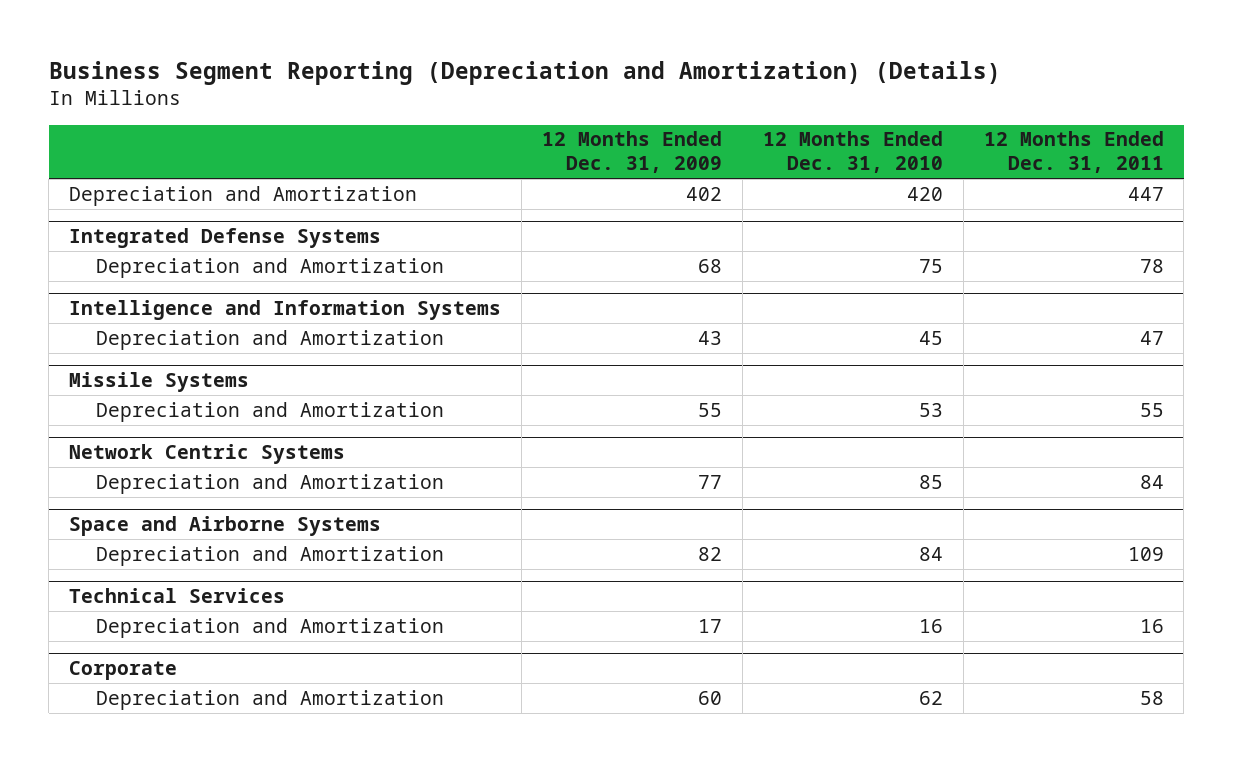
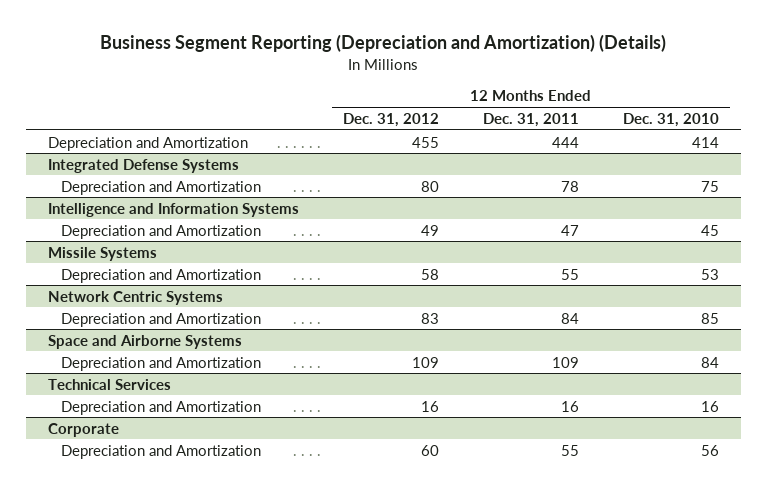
[541,131,722,174] 12 Months Ended Dec. 31, 2009 -> none
none -> [342,112,439,127] Dec. 31, 2012
[906,186,943,201] 420 -> [692,136,720,148] 414
[1127,186,1164,201] 447 -> [551,136,579,148] 444
[918,690,943,705] 62 -> [701,444,720,456] 56
[1139,690,1164,705] 58 -> [560,444,579,456] 55

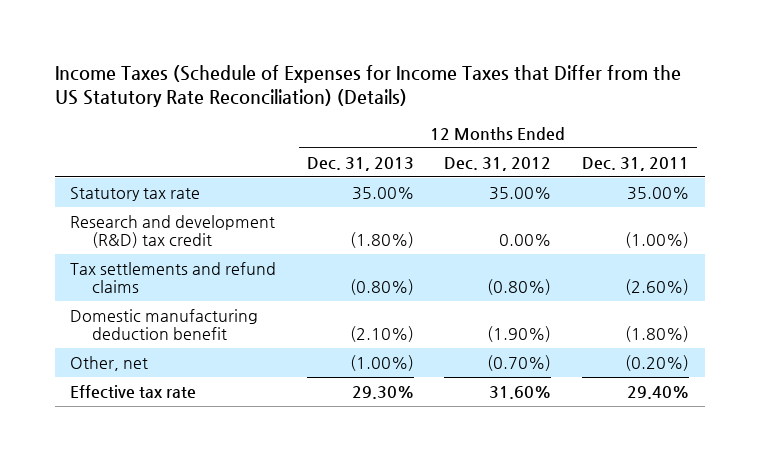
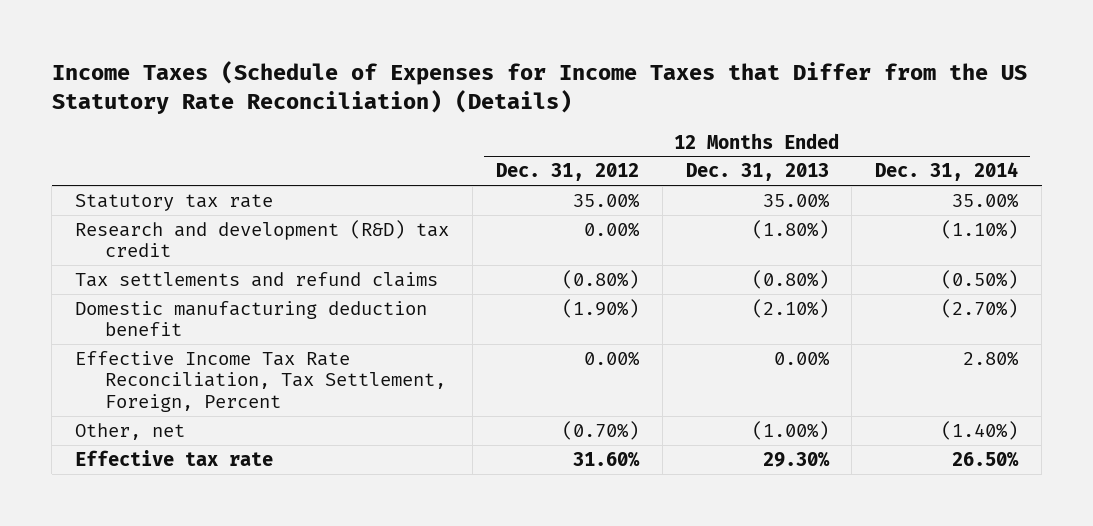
[582,156,690,171] Dec. 31, 2011 -> none
none -> [875,162,1019,182] Dec. 31, 2014
none -> [75,350,446,412] Effective Income Tax Rate Reconciliation, Tax Settlement, Foreign, Percent

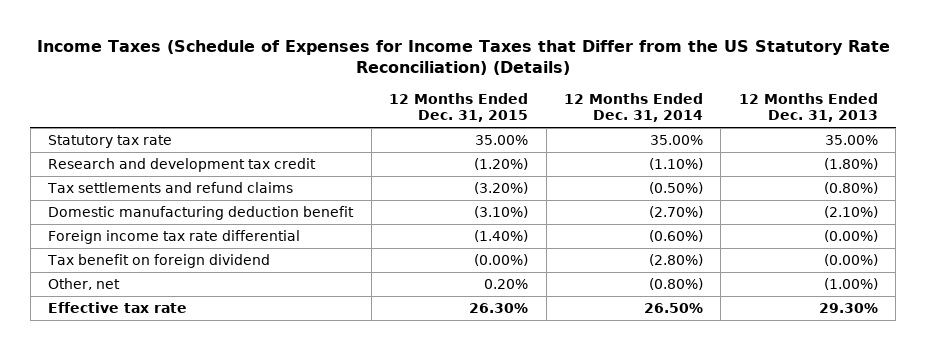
[495,163,639,182] Dec. 31, 2012 -> none
none -> [389,92,529,122] 12 Months Ended Dec. 31, 2015
[75,219,450,258] Research and development (R&D) tax credit -> [48,158,317,173] Research and development tax credit
[75,350,446,412] Effective Income Tax Rate Reconciliation, Tax Settlement, Foreign, Percent -> none
none -> [48,230,301,245] Foreign income tax rate differential
none -> [47,254,271,269] Tax benefit on foreign dividend
[941,420,1019,440] (1.40%) -> [648,278,703,291] (0.80%)

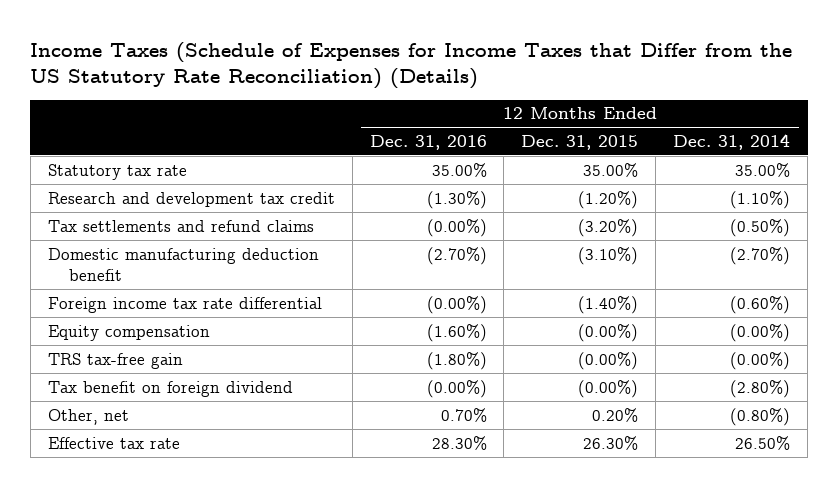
[738,92,878,122] 12 Months Ended Dec. 31, 2013 -> none
none -> [369,134,487,150] Dec. 31, 2016
none -> [47,324,210,341] Equity compensation
none -> [47,352,183,369] TRS tax-free gain

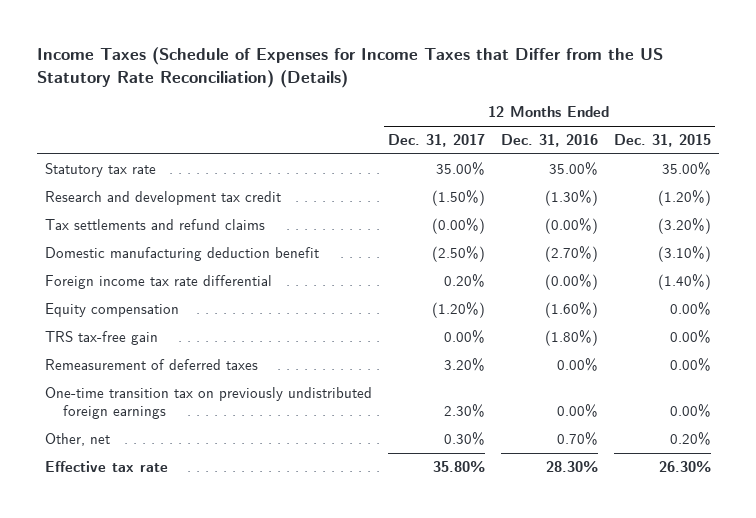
[673,133,791,150] Dec. 31, 2014 -> none
none -> [387,134,485,148] Dec. 31, 2017
[47,380,293,397] Tax benefit on foreign dividend -> none
[578,323,639,342] (0.00%) -> [669,302,711,316] 0.00%
[578,351,639,370] (0.00%) -> [669,330,711,344] 0.00%
none -> [44,359,258,371] Remeasurement of deferred taxes
none -> [44,387,372,420] One-time transition tax on previously undistributed foreign earnings

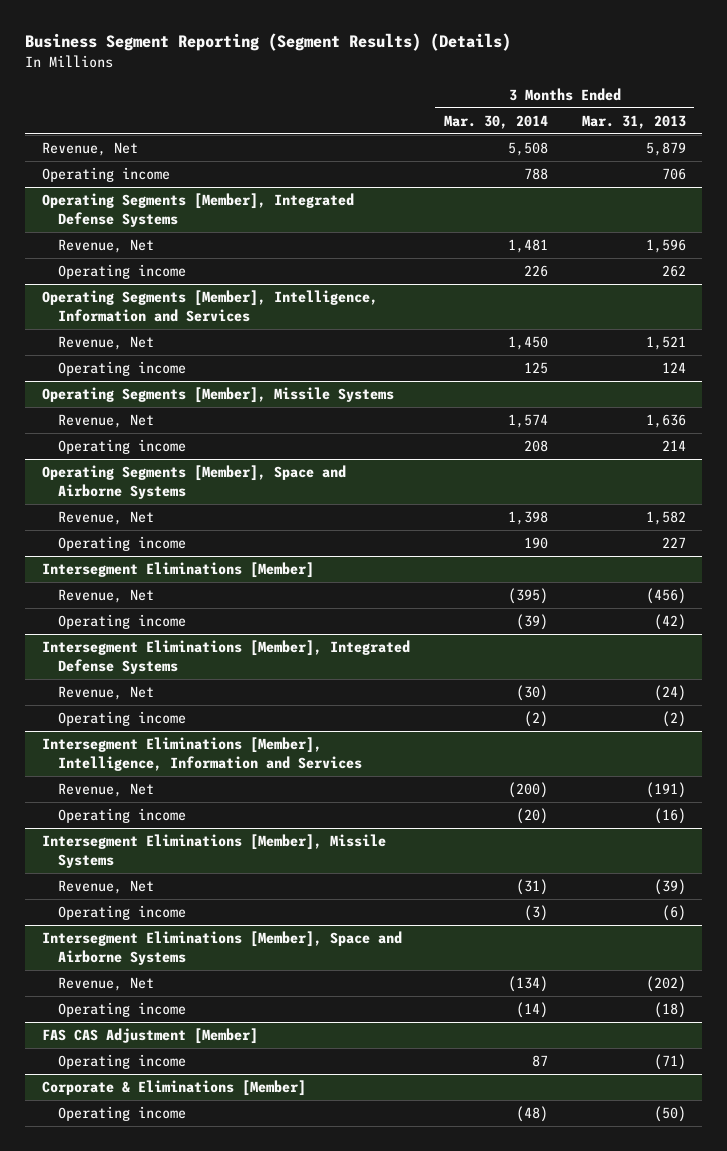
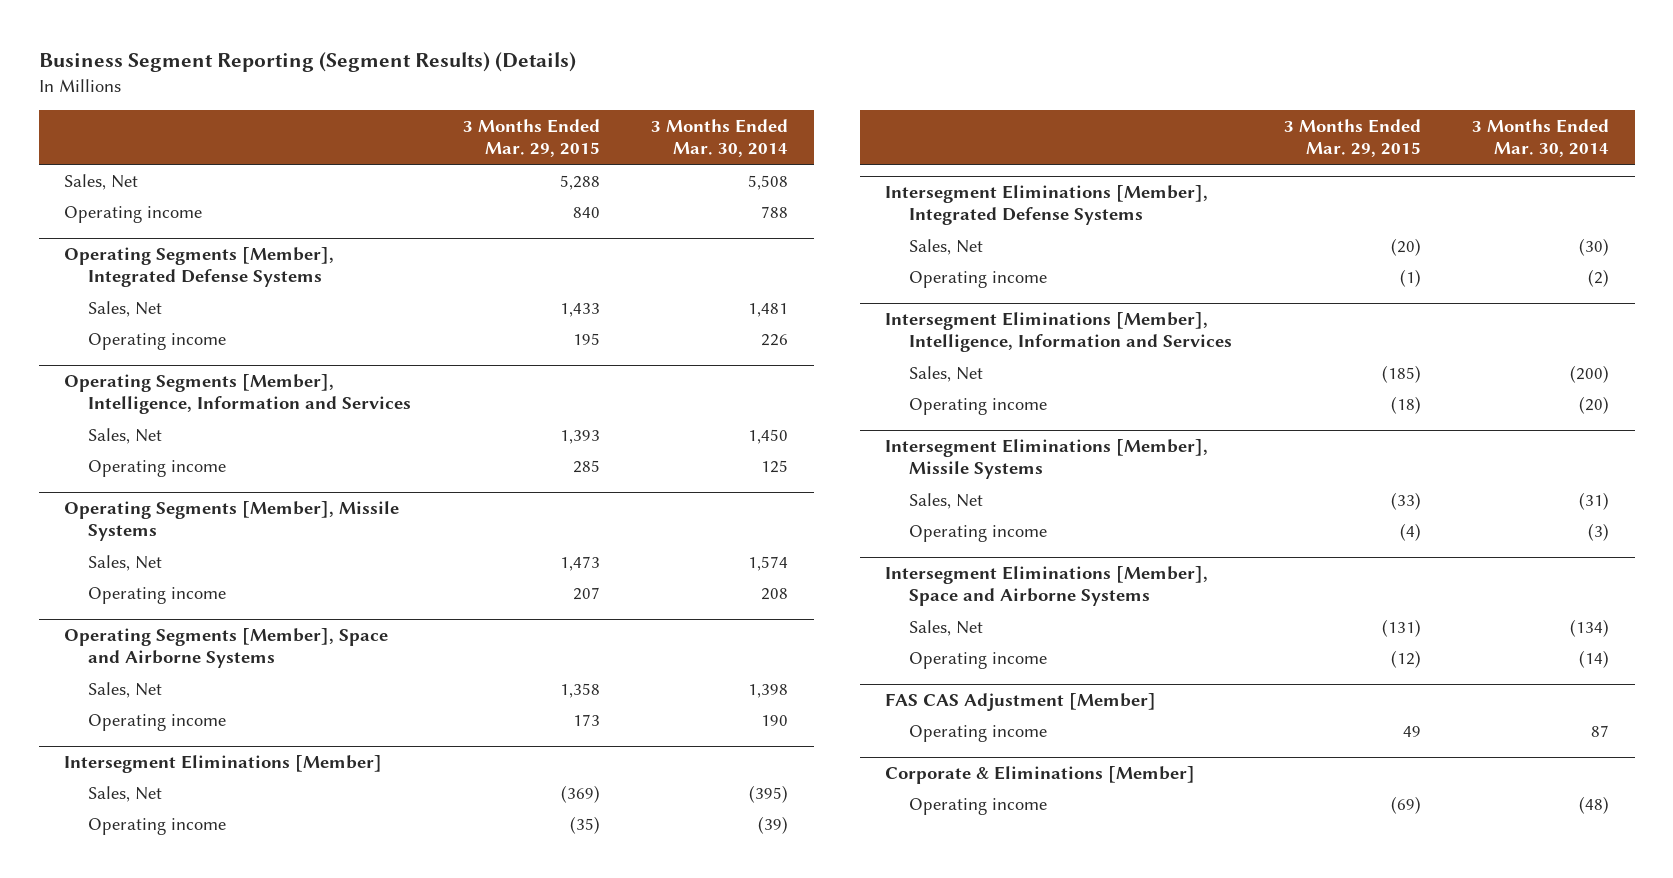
[581,114,686,129] Mar. 31, 2013 -> none
none -> [462,119,600,158] 3 Months Ended Mar. 29, 2015
[41,142,138,157] Revenue, Net -> [64,173,139,190] Sales, Net
[58,239,155,254] Revenue, Net -> [88,300,163,317] Sales, Net
[58,336,155,351] Revenue, Net -> [88,427,163,444] Sales, Net
[58,414,155,429] Revenue, Net -> [88,554,163,571] Sales, Net
[58,511,155,526] Revenue, Net -> [88,681,163,698] Sales, Net
[58,589,155,604] Revenue, Net -> [88,785,163,802] Sales, Net
[58,686,155,701] Revenue, Net -> [909,238,984,255] Sales, Net
[58,783,155,798] Revenue, Net -> [909,365,984,382] Sales, Net
[58,880,155,895] Revenue, Net -> [909,492,984,509] Sales, Net
[58,977,155,992] Revenue, Net -> [909,619,984,636] Sales, Net

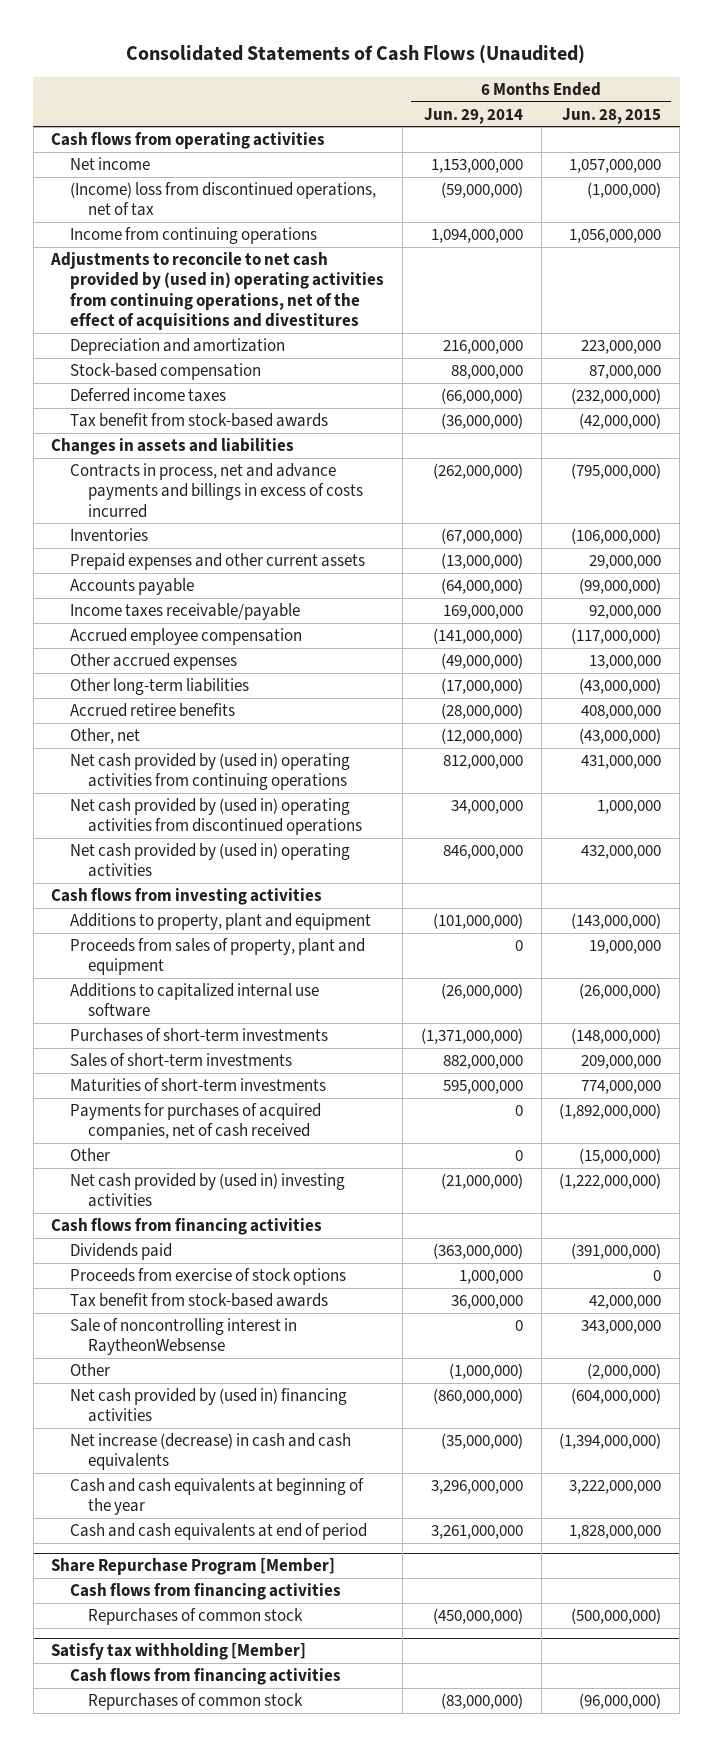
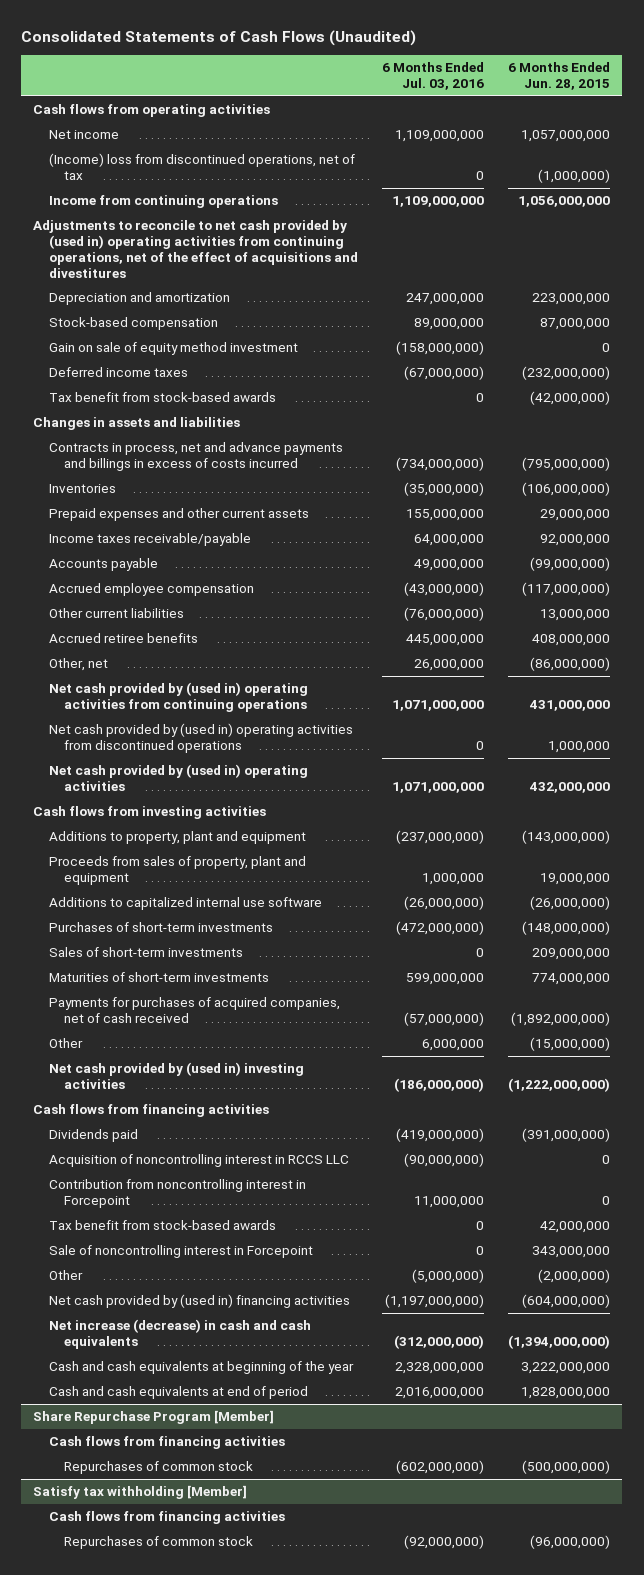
[423,107,523,124] Jun. 29, 2014 -> none
none -> [381,62,484,91] 6 Months Ended Jul. 03, 2016
none -> [48,342,298,356] Gain on sale of equity method investment
[69,578,194,596] Accounts payable -> [48,558,158,572] Accounts payable
[69,678,249,696] Other long-term liabilities -> none
[69,653,237,671] Other accrued expenses -> [48,608,184,619] Other current liabilities
[579,728,662,745] (43,000,000) -> [530,657,611,672] (86,000,000)
[69,1268,346,1286] Proceeds from exercise of stock options -> none
none -> [48,1154,349,1168] Acquisition of noncontrolling interest in RCCS LLC
none -> [48,1179,306,1208] Contribution from noncontrolling interest in Forcepoint
[69,1318,297,1356] Sale of noncontrolling interest in RaytheonWebsense -> [48,1245,313,1259] Sale of noncontrolling interest in Forcepoint

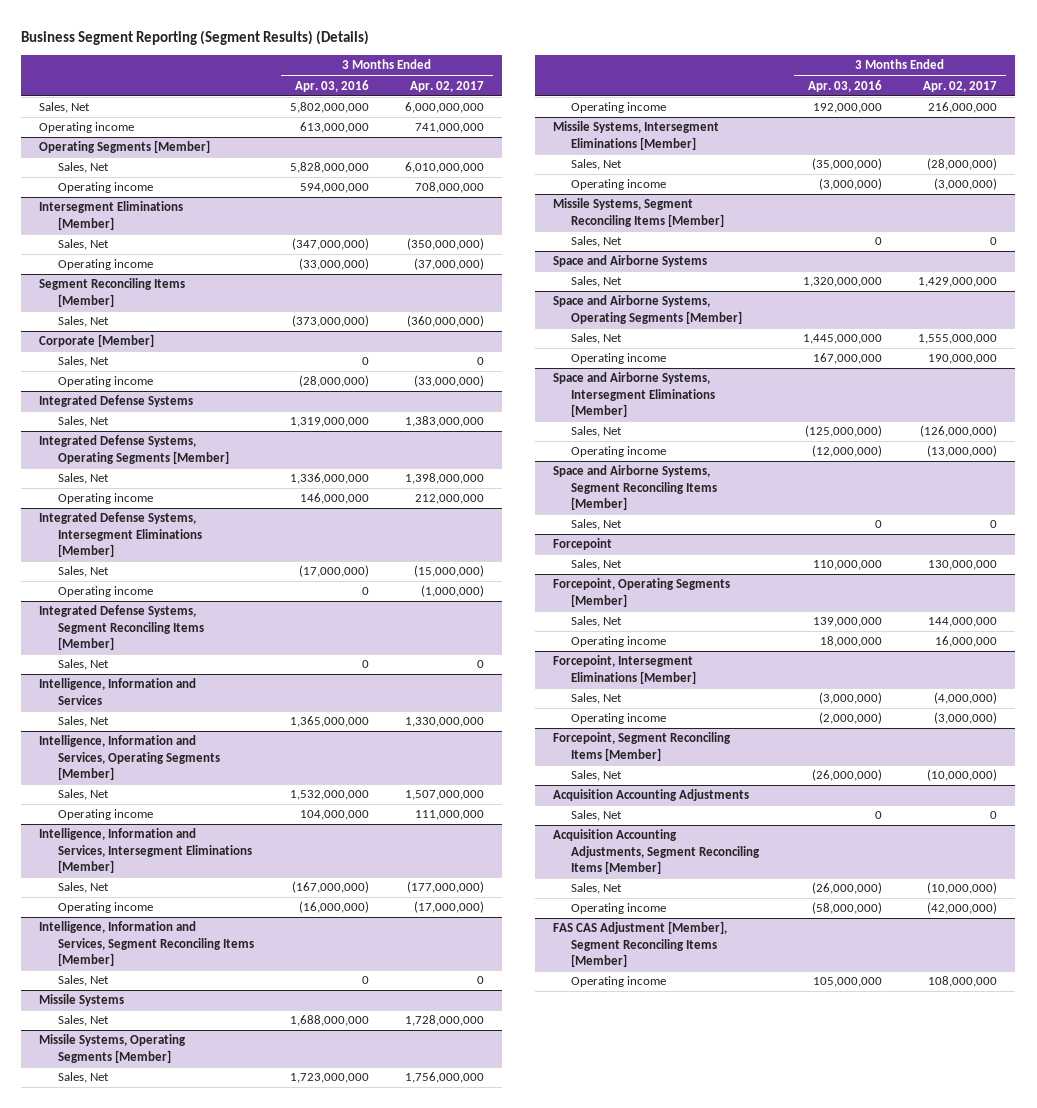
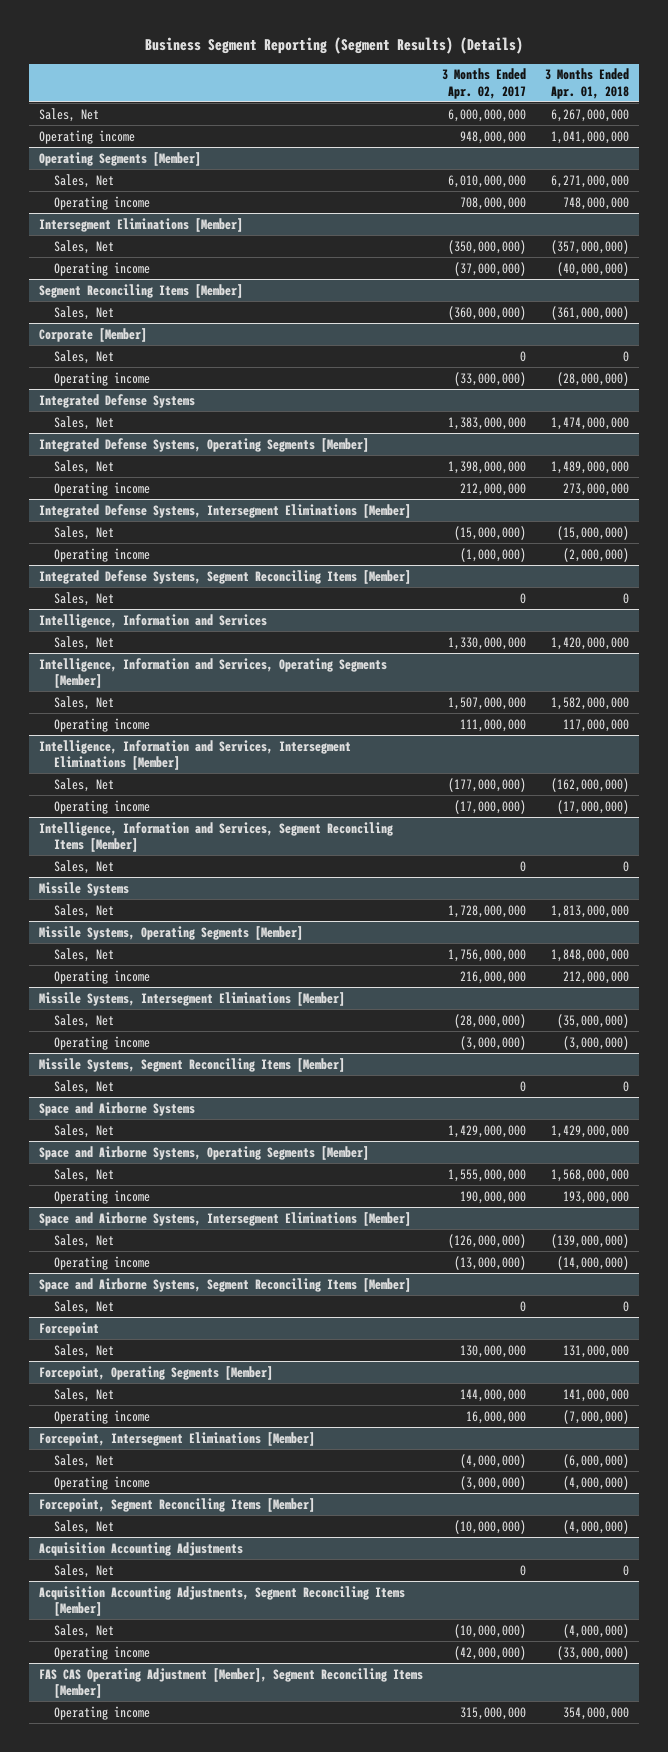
[295,79,370,92] Apr. 03, 2016 -> none
none -> [544,68,629,99] 3 Months Ended Apr. 01, 2018
[414,123,484,134] 741,000,000 -> [459,130,526,144] 948,000,000
[552,921,727,968] FAS CAS Adjustment [Member], Segment Reconciling Items [Member] -> [38,1667,423,1698] FAS CAS Operating Adjustment [Member], Segment Reconciling Items [Member]
[928,976,998,988] 108,000,000 -> [459,1706,526,1720] 315,000,000

